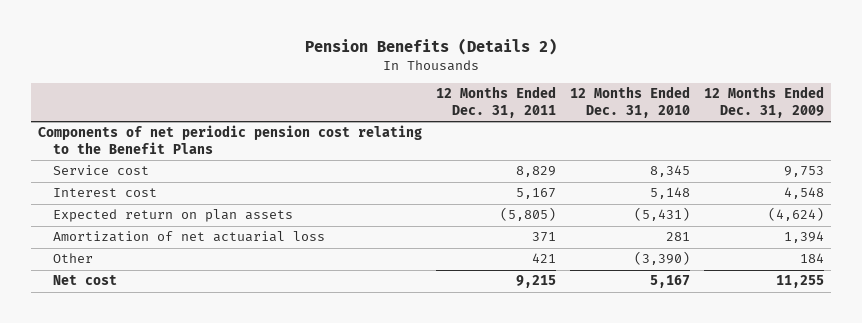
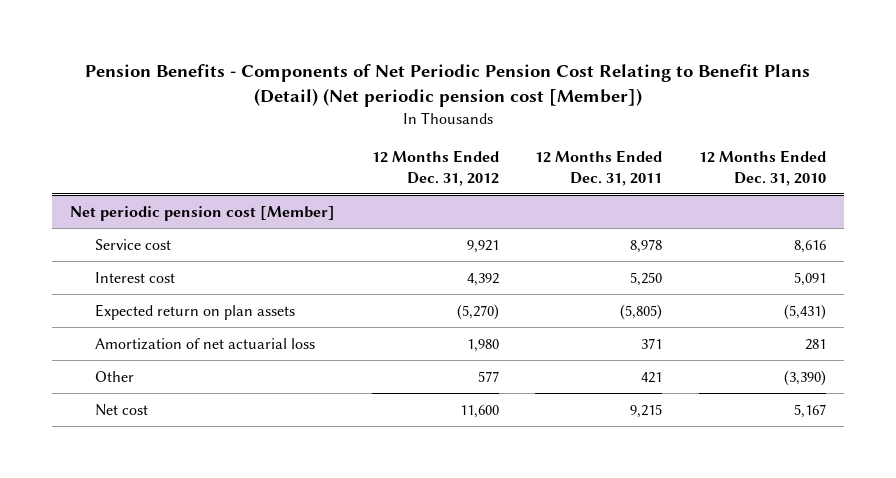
[305,37,558,55] Pension Benefits (Details 2) -> [84,63,810,108] Pension Benefits - Components of Net Periodic Pension Cost Relating to Benefit Plans (Detail) (Net periodic pension cost [Member])
[703,86,824,119] 12 Months Ended Dec. 31, 2009 -> none
none -> [371,150,499,186] 12 Months Ended Dec. 31, 2012
[38,125,423,155] Components of net periodic pension cost relating to the Benefit Plans -> none
none -> [70,205,336,221] Net periodic pension cost [Member]
[516,166,557,178] 8,829 -> [630,238,663,253] 8,978
[650,165,691,178] 8,345 -> [793,239,826,253] 8,616
[516,188,557,200] 5,167 -> [630,271,663,286] 5,250
[650,187,691,200] 5,148 -> [793,271,826,286] 5,091

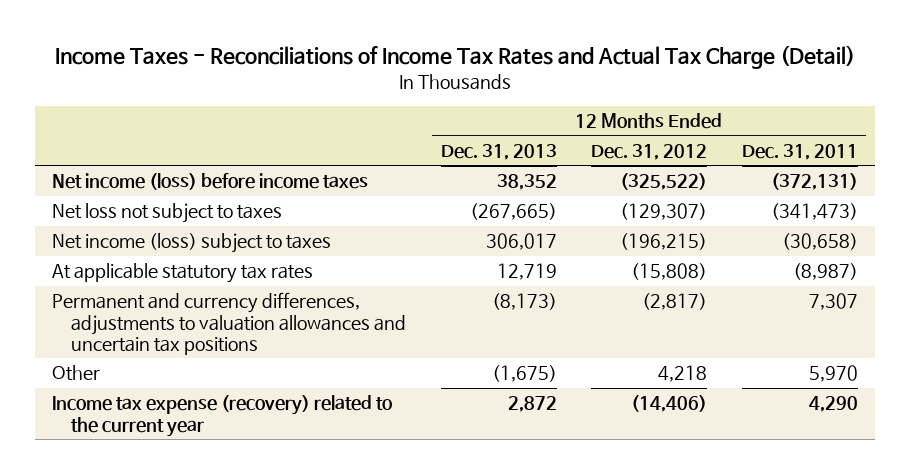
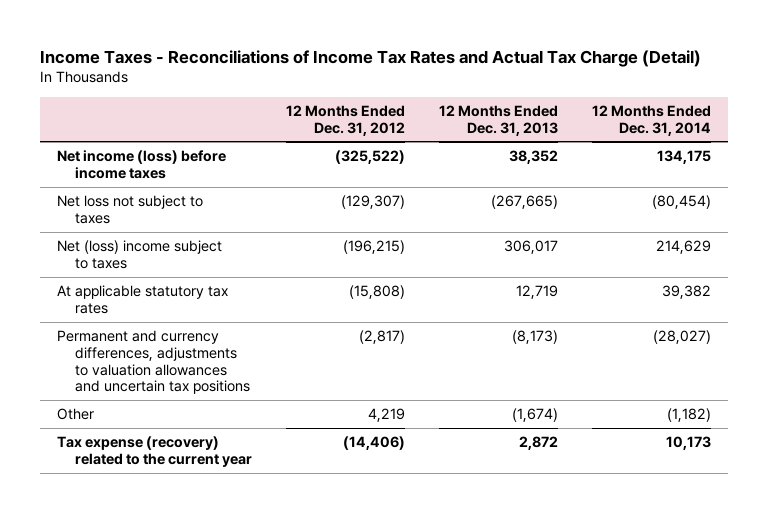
[741,143,858,160] Dec. 31, 2011 -> none
none -> [591,105,711,136] 12 Months Ended Dec. 31, 2014
[51,233,331,254] Net income (loss) subject to taxes -> [57,240,223,269] Net (loss) income subject to taxes
[491,365,557,383] (1,675) -> [511,408,558,423] (1,674)
[658,365,708,383] 4,218 -> [368,408,406,423] 4,219
[51,395,392,437] Income tax expense (recovery) related to the current year -> [57,436,253,467] Tax expense (recovery) related to the current year

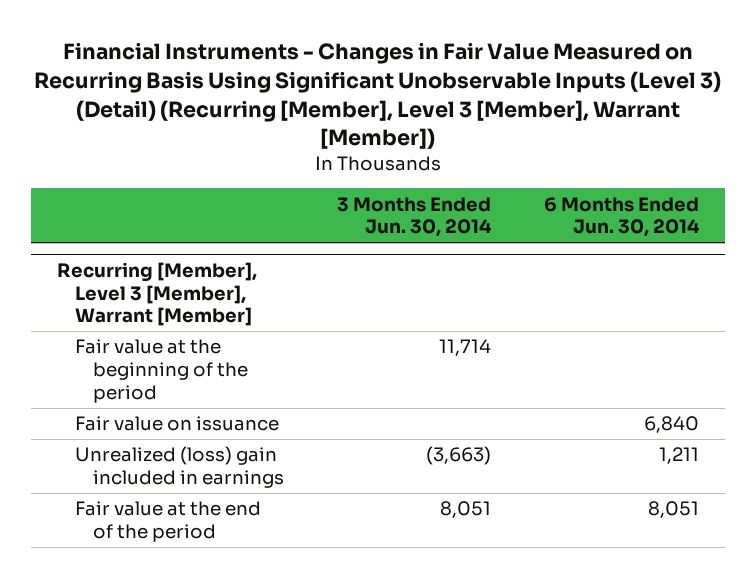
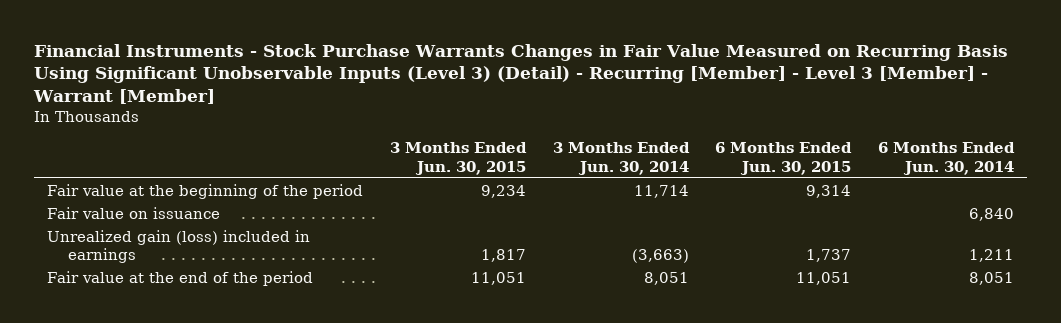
[34,42,722,150] Financial Instruments - Changes in Fair Value Measured on Recurring Basis Using Significant Unobservable Inputs (Level 3) (Detail) (Recurring [Member], Level 3 [Member], Warrant [Member]) -> [32,43,1008,105] Financial Instruments - Stock Purchase Warrants Changes in Fair Value Measured on Recurring Basis Using Significant Unobservable Inputs (Level 3) (Detail) - Recurring [Member] - Level 3 [Member] - Warrant [Member]
none -> [389,142,527,175] 3 Months Ended Jun. 30, 2015
none -> [715,142,853,175] 6 Months Ended Jun. 30, 2015
[57,261,258,327] Recurring [Member], Level 3 [Member], Warrant [Member] -> none
[75,446,285,489] Unrealized (loss) gain included in earnings -> [47,229,311,264] Unrealized gain (loss) included in earnings

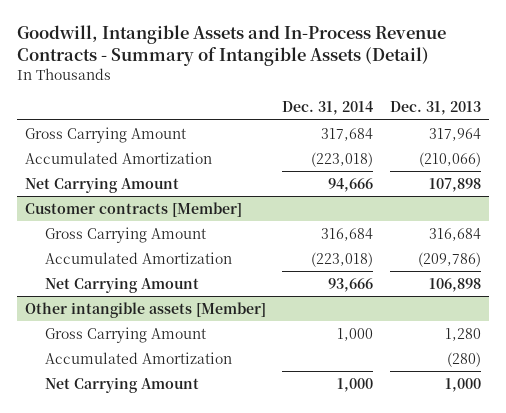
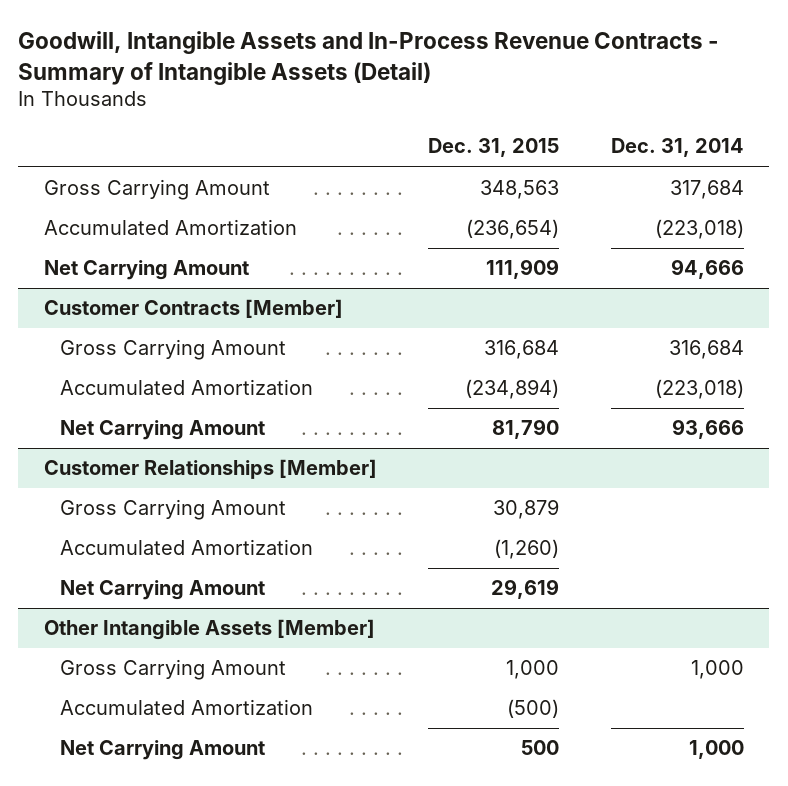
[389,101,481,116] Dec. 31, 2013 -> none
none -> [428,138,560,158] Dec. 31, 2015
[25,201,243,217] Customer contracts [Member] -> [43,299,343,319] Customer Contracts [Member]
none -> [43,459,377,480] Customer Relationships [Member]
none -> [60,499,287,521] Gross Carrying Amount
none -> [60,539,314,556] Accumulated Amortization
none -> [60,580,266,601] Net Carrying Amount
[25,301,267,318] Other intangible assets [Member] -> [43,619,375,641] Other Intangible Assets [Member]

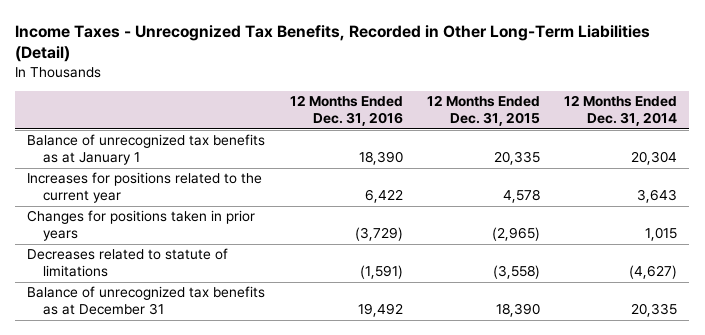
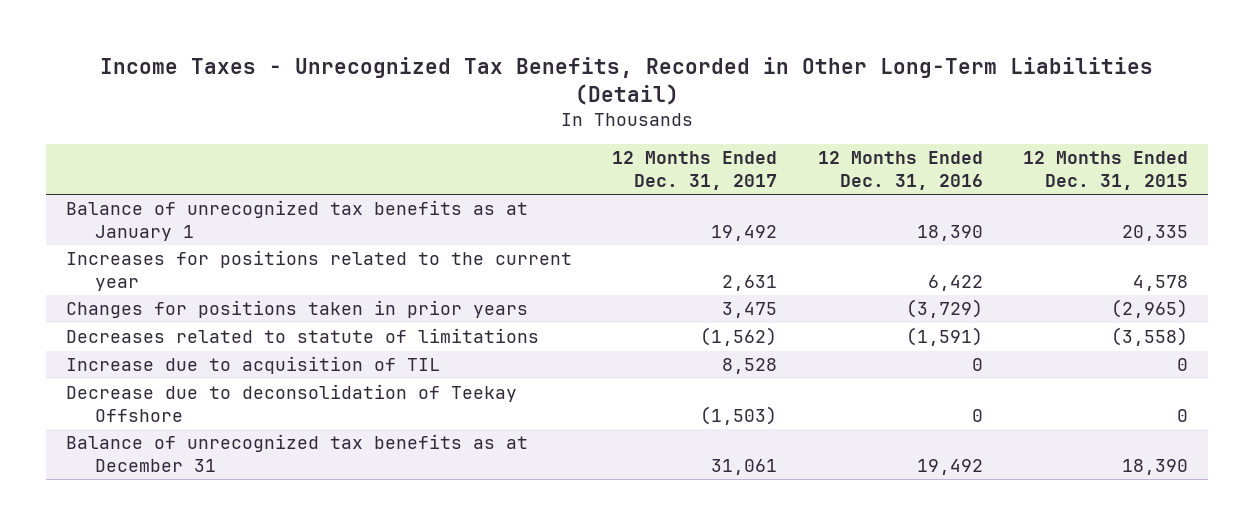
[564,95,678,127] 12 Months Ended Dec. 31, 2014 -> none
none -> [612,151,778,190] 12 Months Ended Dec. 31, 2017
none -> [66,356,441,375] Increase due to acquisition of TIL
none -> [66,384,518,423] Decrease due to deconsolidation of Teekay Offshore

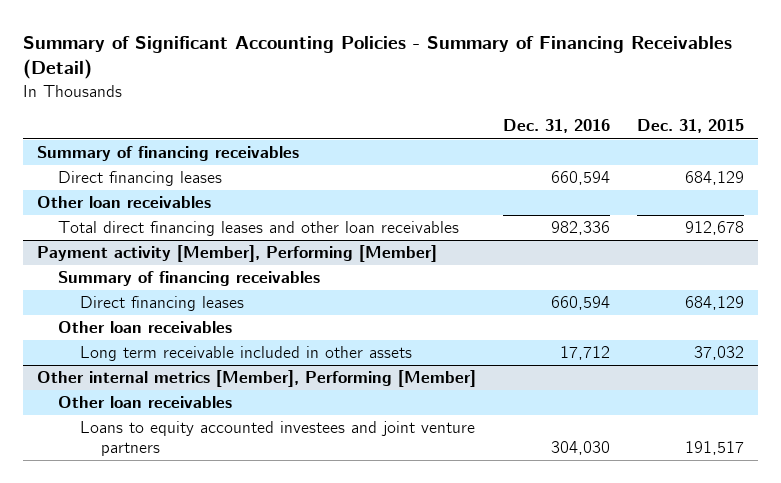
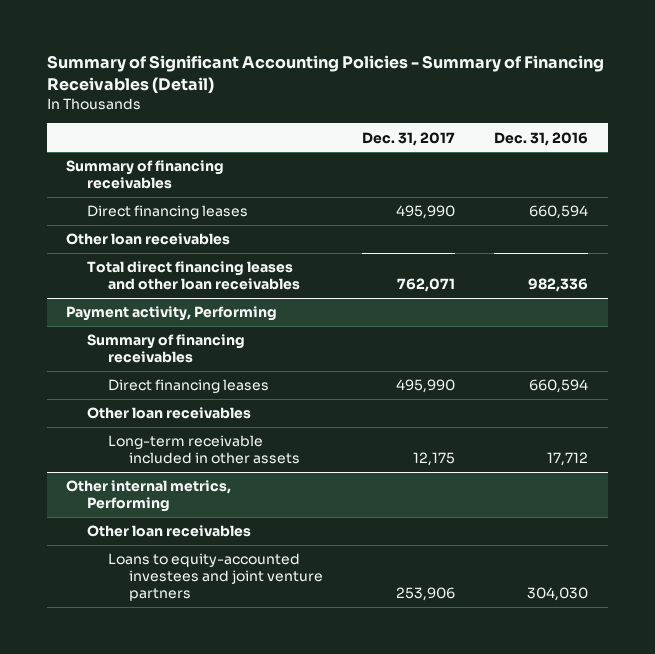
[637,119,745,134] Dec. 31, 2015 -> none
none -> [362,131,456,146] Dec. 31, 2017
[36,245,437,263] Payment activity [Member], Performing [Member] -> [66,306,278,322] Payment activity, Performing
[79,346,412,362] Long term receivable included in other assets -> [107,435,300,465] Long-term receivable included in other assets
[36,370,476,388] Other internal metrics [Member], Performing [Member] -> [66,480,232,513] Other internal metrics, Performing
[79,421,475,456] Loans to equity accounted investees and joint venture partners -> [107,553,323,602] Loans to equity-accounted investees and joint venture partners

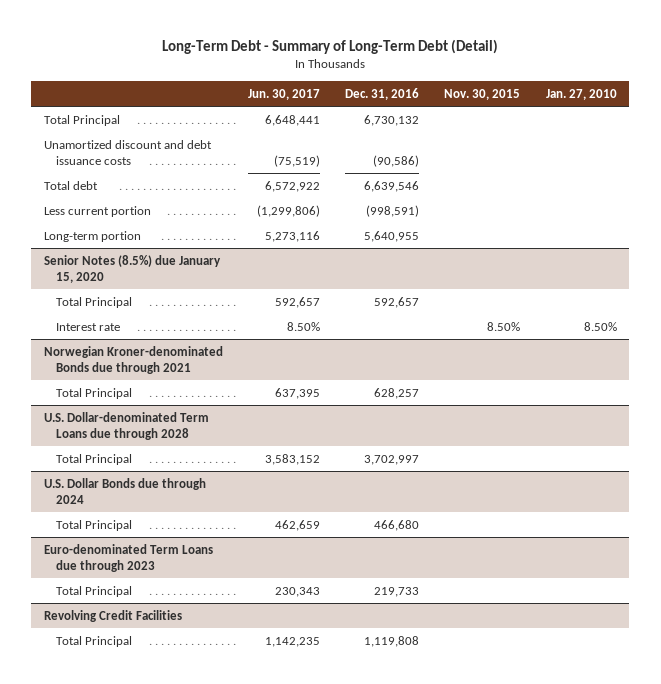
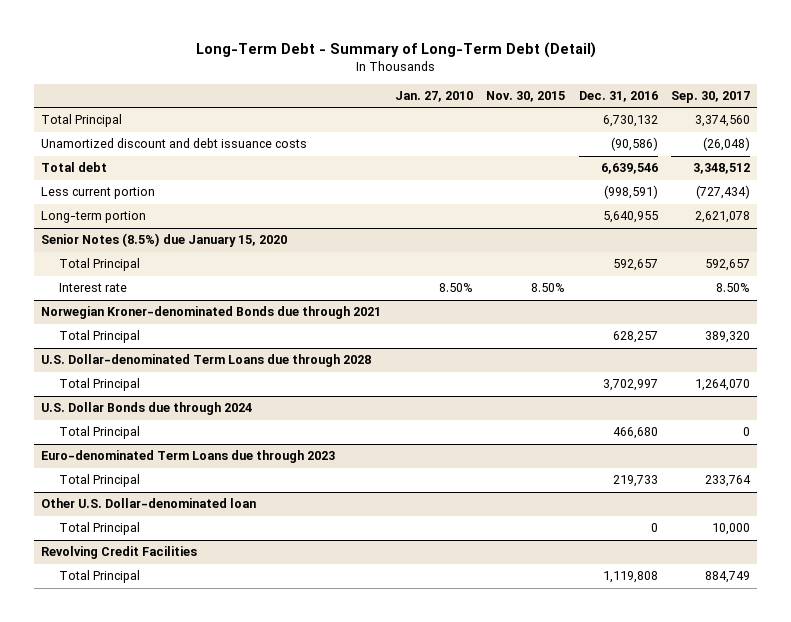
[248,88,321,100] Jun. 30, 2017 -> none
none -> [671,90,751,103] Sep. 30, 2017
none -> [41,498,257,509] Other U.S. Dollar-denominated loan
none -> [58,522,140,536] Total Principal

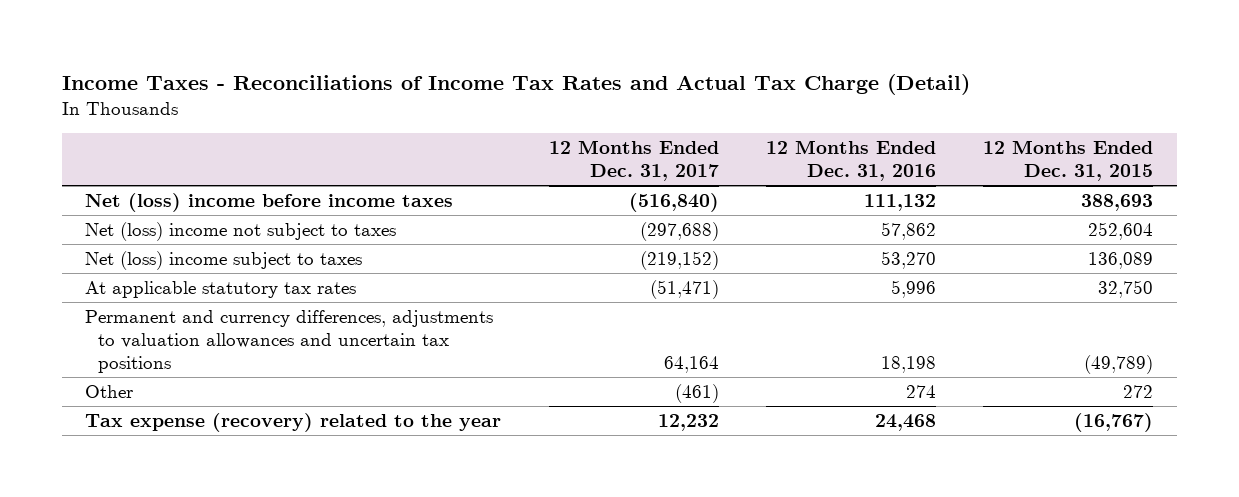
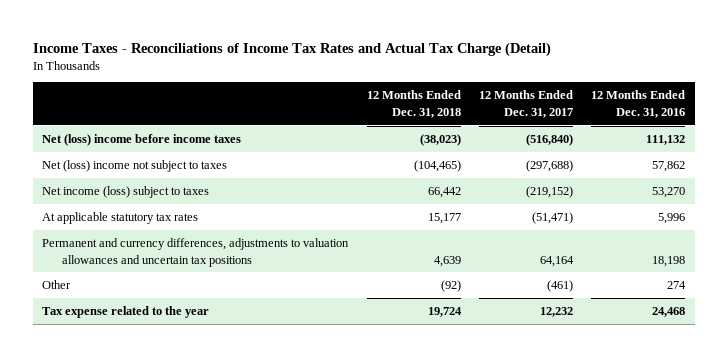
[983,140,1154,182] 12 Months Ended Dec. 31, 2015 -> none
none -> [366,90,461,118] 12 Months Ended Dec. 31, 2018
[85,250,363,270] Net (loss) income subject to taxes -> [42,186,210,199] Net income (loss) subject to taxes
[85,412,502,432] Tax expense (recovery) related to the year -> [42,306,210,319] Tax expense related to the year

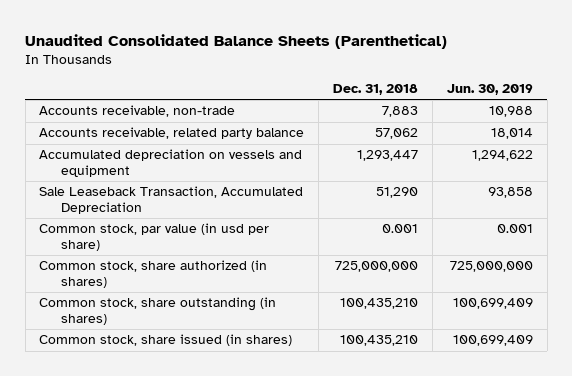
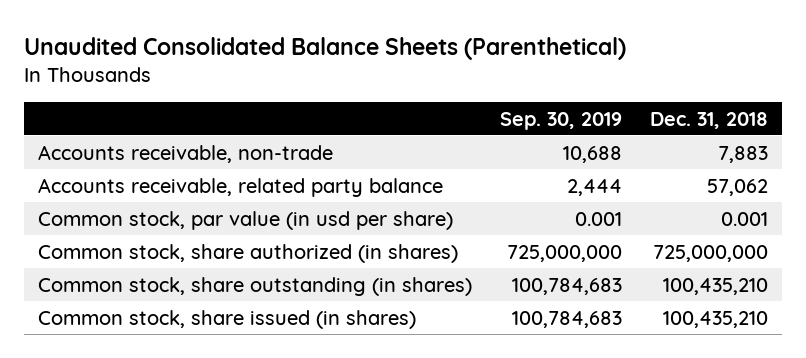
[446,84,533,96] Jun. 30, 2019 -> none
none -> [499,111,622,130] Sep. 30, 2019
[39,149,303,178] Accumulated depreciation on vessels and equipment -> none
[39,186,304,215] Sale Leaseback Transaction, Accumulated Depreciation -> none

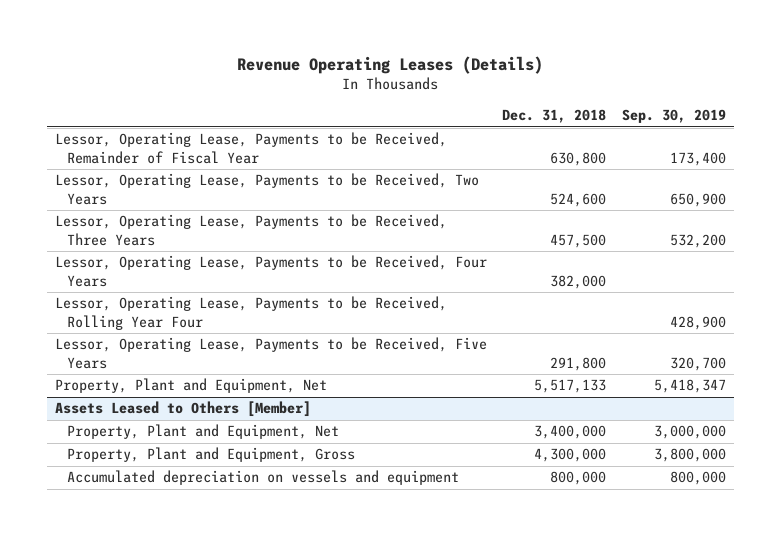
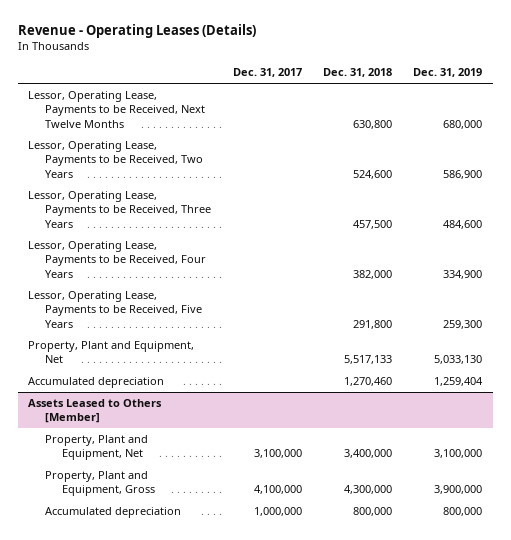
[237,55,544,74] Revenue Operating Leases (Details) -> [17,24,256,39] Revenue - Operating Leases (Details)
[622,109,727,124] Sep. 30, 2019 -> none
none -> [232,68,302,78] Dec. 31, 2017
none -> [413,68,483,78] Dec. 31, 2019
[54,132,447,165] Lessor, Operating Lease, Payments to be Received, Remainder of Fiscal Year -> [28,90,206,128] Lessor, Operating Lease, Payments to be Received, Next Twelve Months
[54,296,447,331] Lessor, Operating Lease, Payments to be Received, Rolling Year Four -> none
none -> [28,376,165,388] Accumulated depreciation
[66,470,459,486] Accumulated depreciation on vessels and equipment -> [45,506,182,518] Accumulated depreciation

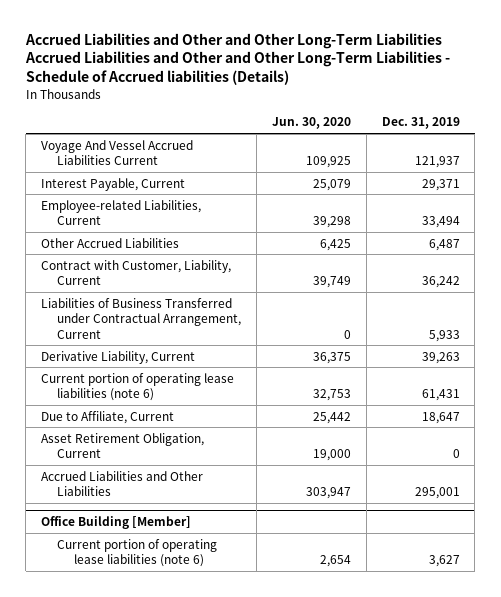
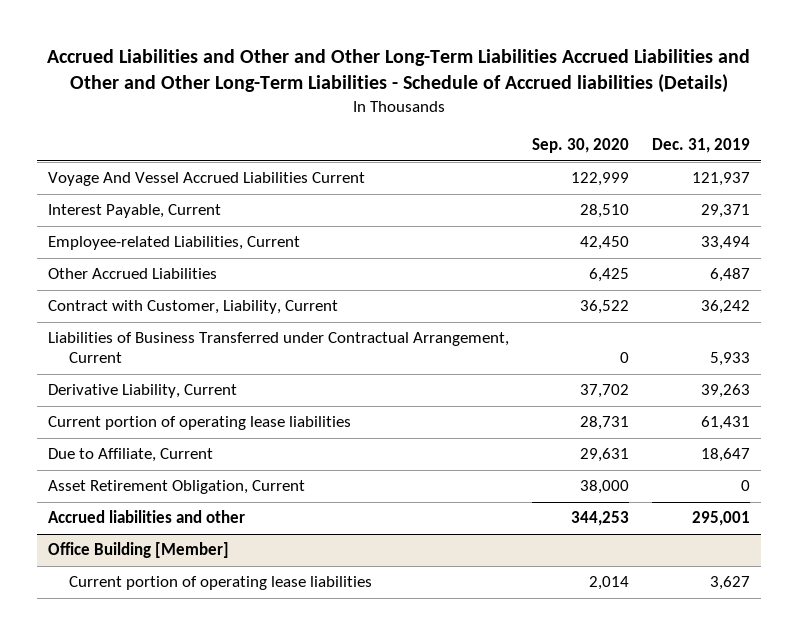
[271,117,351,130] Jun. 30, 2020 -> none
none -> [531,138,629,154] Sep. 30, 2020
[41,372,235,402] Current portion of operating lease liabilities (note 6) -> [48,416,352,431] Current portion of operating lease liabilities
[41,470,204,497] Accrued Liabilities and Other Liabilities -> [48,510,246,524] Accrued liabilities and other
[57,538,218,568] Current portion of operating lease liabilities (note 6) -> [69,576,373,591] Current portion of operating lease liabilities

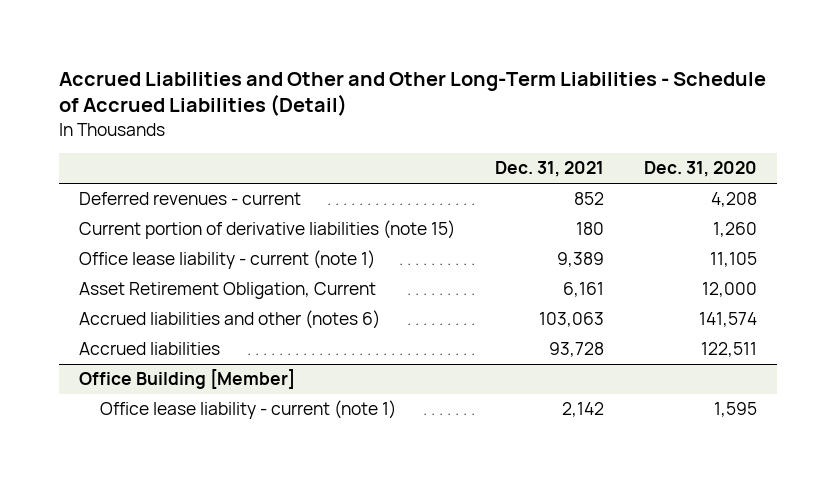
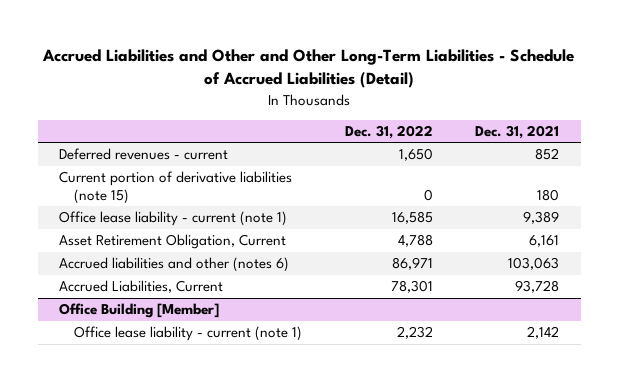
[644,161,758,178] Dec. 31, 2020 -> none
none -> [344,124,433,139] Dec. 31, 2022
[78,342,220,356] Accrued liabilities -> [59,280,224,294] Accrued Liabilities, Current

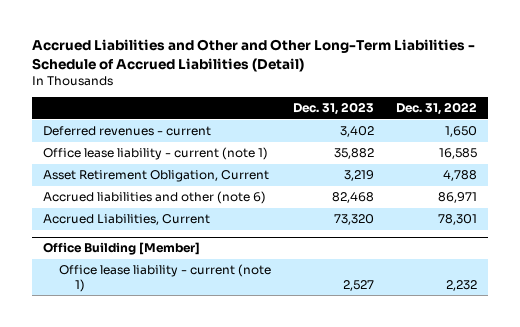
[475,124,560,139] Dec. 31, 2021 -> none
none -> [293,101,375,115] Dec. 31, 2023
[59,171,293,204] Current portion of derivative liabilities (note 15) -> none
[59,257,290,273] Accrued liabilities and other (notes 6) -> [42,191,266,205] Accrued liabilities and other (note 6)

